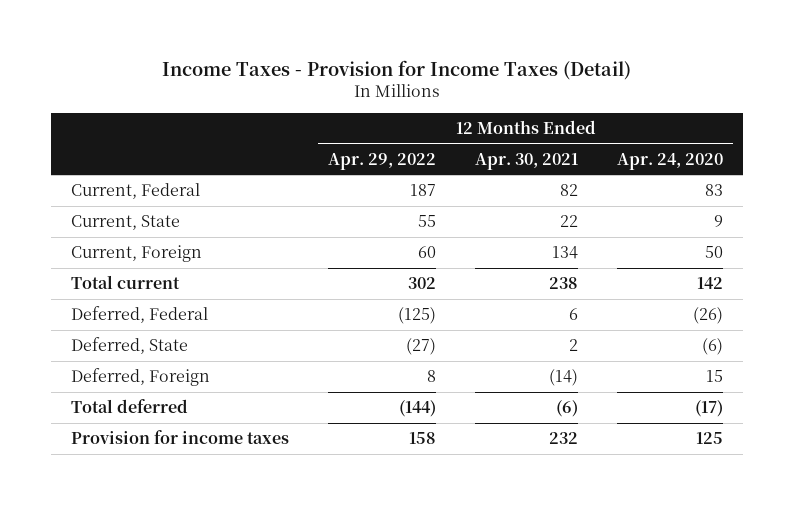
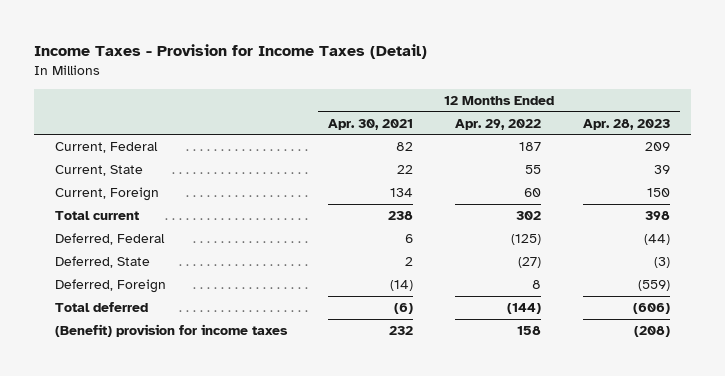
[617,152,724,170] Apr. 24, 2020 -> none
none -> [582,118,670,130] Apr. 28, 2023
[71,430,290,445] Provision for income taxes -> [54,324,288,338] (Benefit) provision for income taxes

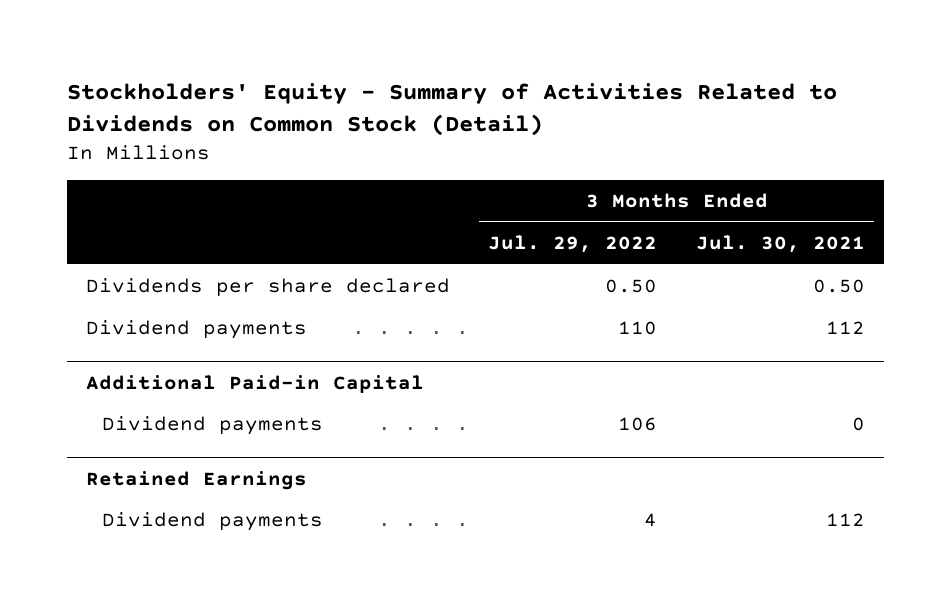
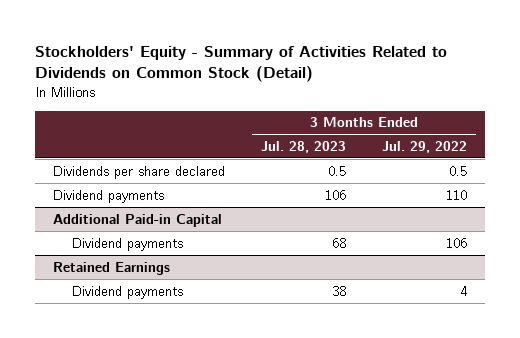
[695,234,865,253] Jul. 30, 2021 -> none
none -> [261,140,347,153] Jul. 28, 2023
[605,278,658,293] 0.50 -> [449,165,468,176] 0.5

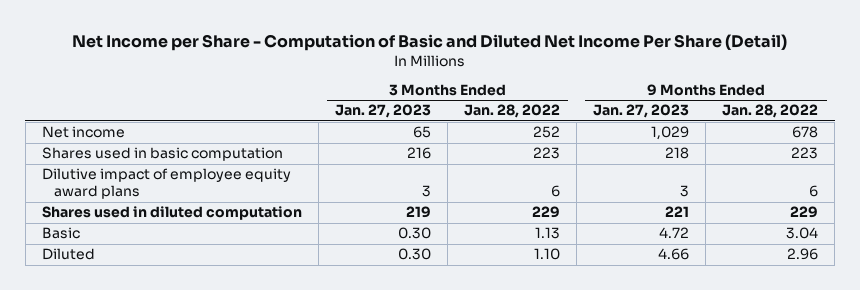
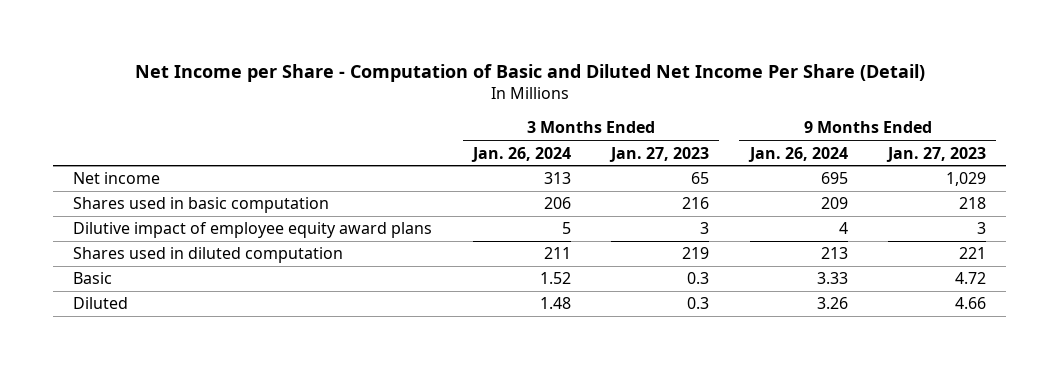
[464,104,561,119] Jan. 28, 2022 -> none
[722,104,819,119] Jan. 28, 2022 -> none
none -> [470,146,571,162] Jan. 26, 2024
none -> [747,146,848,162] Jan. 26, 2024
[397,227,431,240] 0.30 -> [687,272,710,285] 0.3
[397,248,431,261] 0.30 -> [687,297,710,310] 0.3

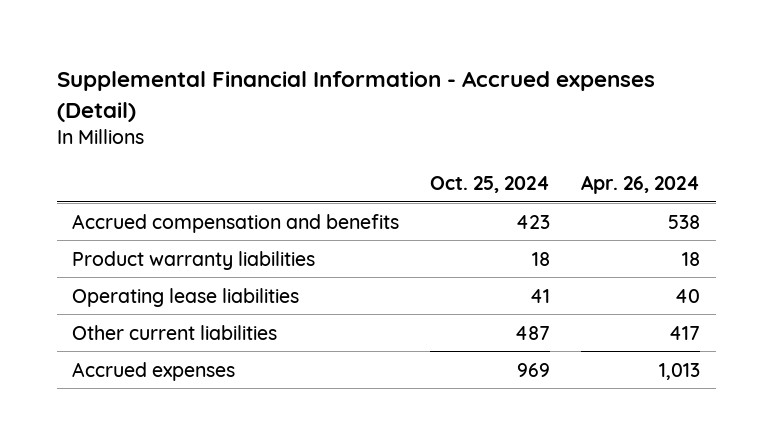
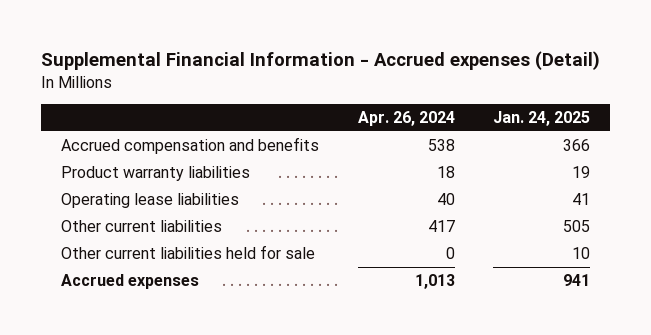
[430,175,551,193] Oct. 25, 2024 -> none
none -> [493,111,591,127] Jan. 24, 2025
none -> [60,245,315,260] Other current liabilities held for sale

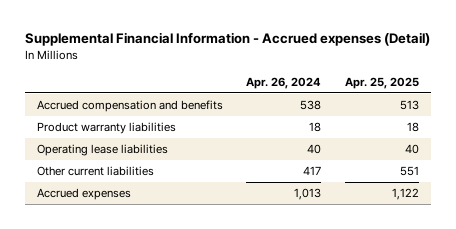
[493,111,591,127] Jan. 24, 2025 -> none
none -> [345,76,420,89] Apr. 25, 2025
[60,245,315,260] Other current liabilities held for sale -> none

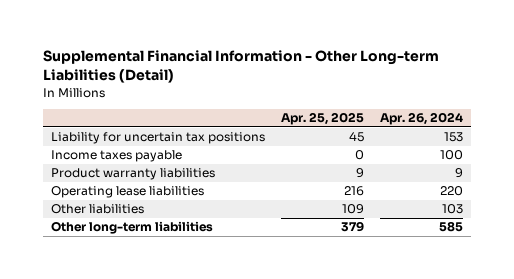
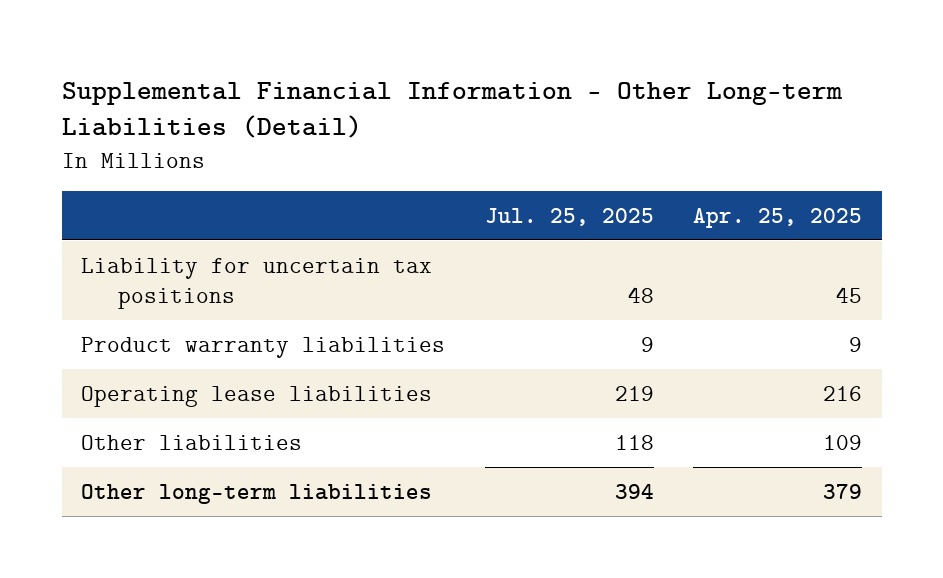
[380,112,464,126] Apr. 26, 2024 -> none
none -> [484,207,654,226] Jul. 25, 2025
[50,150,182,163] Income taxes payable -> none

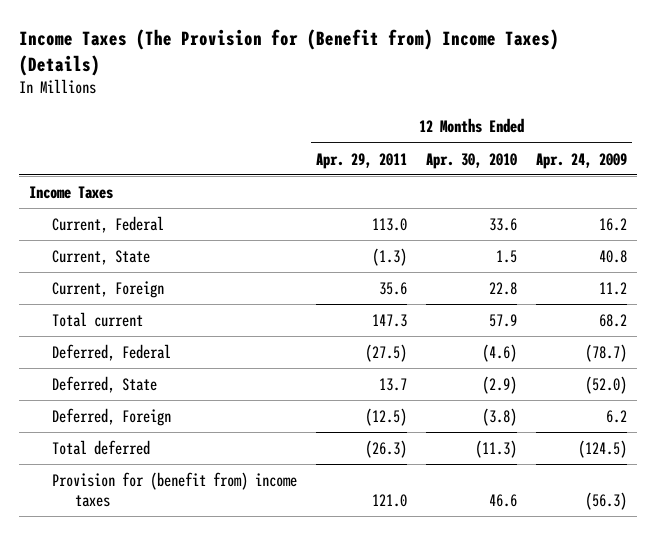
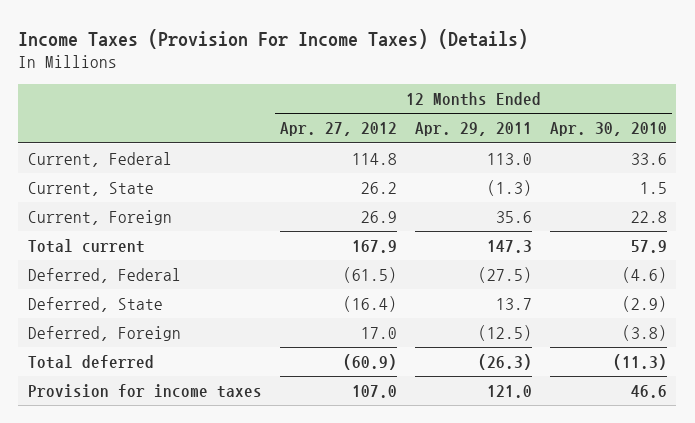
[19,29,560,77] Income Taxes (The Provision for (Benefit from) Income Taxes) (Details) -> [18,28,529,49] Income Taxes (Provision For Income Taxes) (Details)
[536,152,628,169] Apr. 24, 2009 -> none
none -> [279,122,397,137] Apr. 27, 2012
[29,186,114,200] Income Taxes -> none
[52,472,298,507] Provision for (benefit from) income taxes -> [27,384,262,399] Provision for income taxes

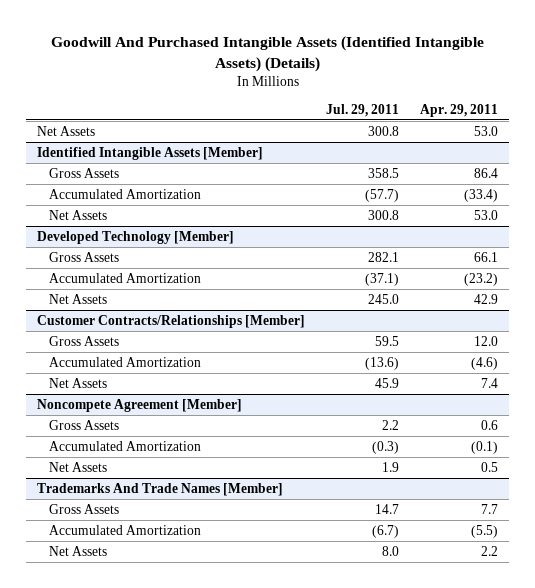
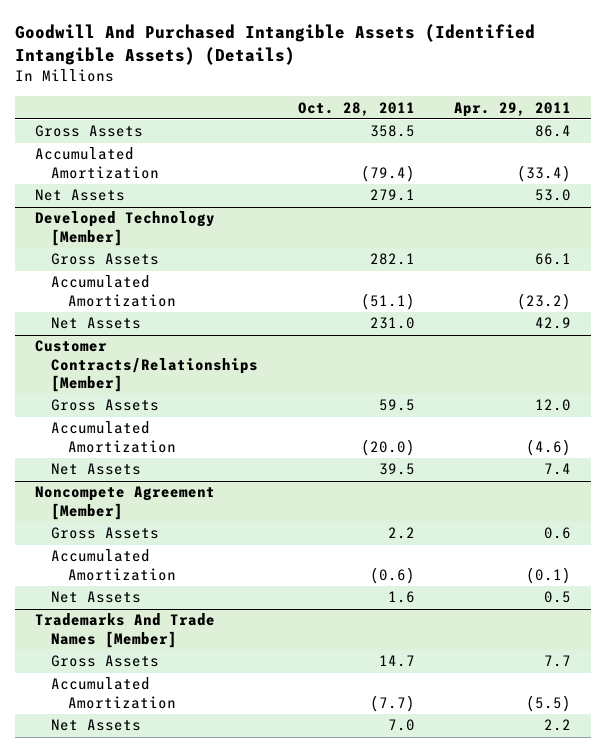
[326,103,400,117] Jul. 29, 2011 -> none
none -> [297,101,415,116] Oct. 28, 2011
[37,125,96,136] Net Assets -> none
[37,146,264,160] Identified Intangible Assets [Member] -> none

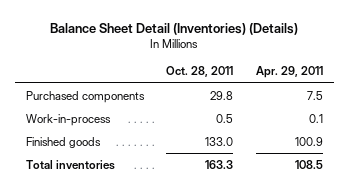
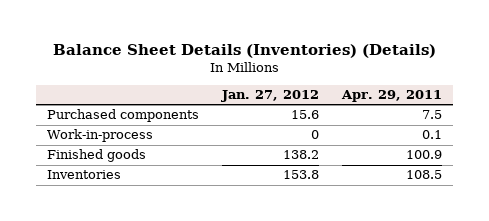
[50,22,299,35] Balance Sheet Detail (Inventories) (Details) -> [52,44,436,59] Balance Sheet Details (Inventories) (Details)
[166,66,234,78] Oct. 28, 2011 -> none
none -> [221,90,320,103] Jan. 27, 2012
[26,159,116,170] Total inventories -> [47,170,122,180] Inventories

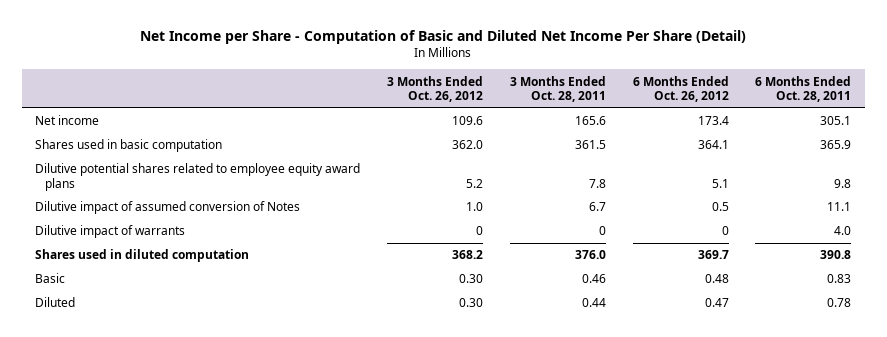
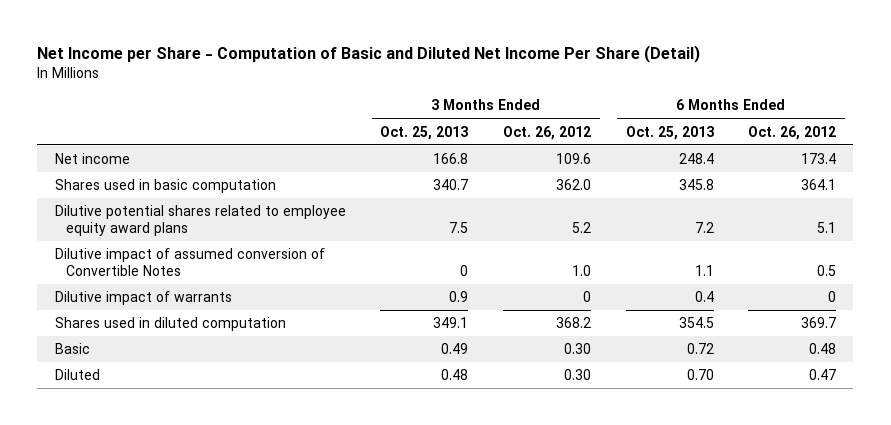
[509,75,606,103] 3 Months Ended Oct. 28, 2011 -> none
[755,75,852,103] 6 Months Ended Oct. 28, 2011 -> none
none -> [380,125,469,140] Oct. 25, 2013
none -> [625,125,714,140] Oct. 25, 2013
[35,201,301,215] Dilutive impact of assumed conversion of Notes -> [54,248,325,276] Dilutive impact of assumed conversion of Convertible Notes

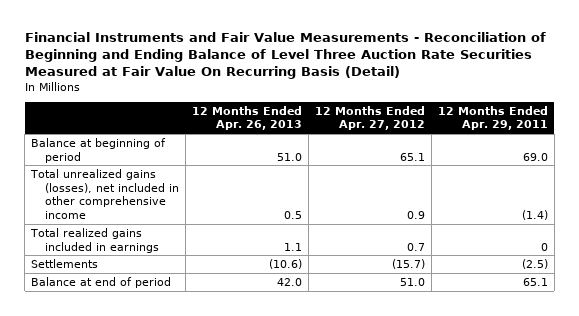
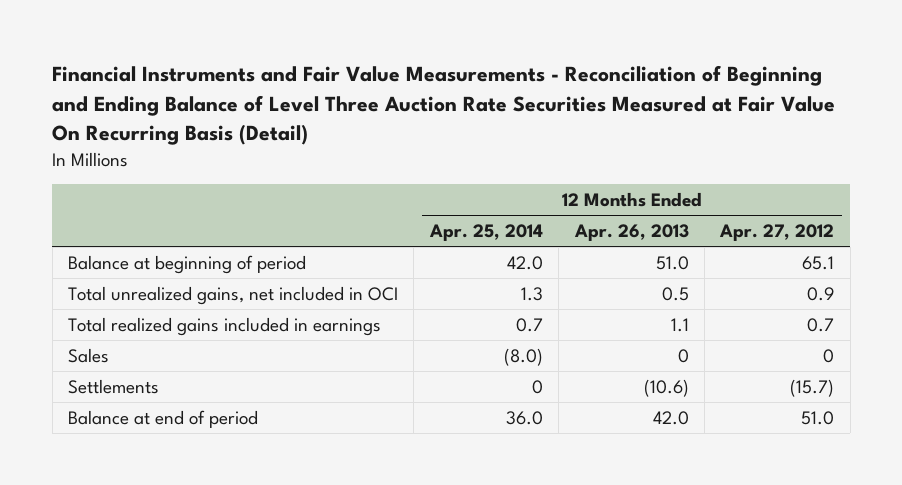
[438,105,549,131] 12 Months Ended Apr. 29, 2011 -> none
none -> [428,223,543,241] Apr. 25, 2014
[30,168,180,220] Total unrealized gains (losses), net included in other comprehensive income -> [67,285,398,305] Total unrealized gains, net included in OCI
none -> [67,347,109,363] Sales

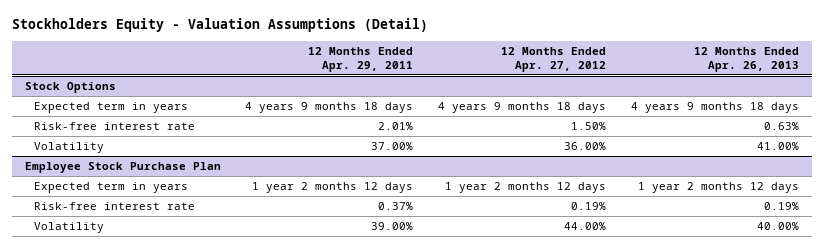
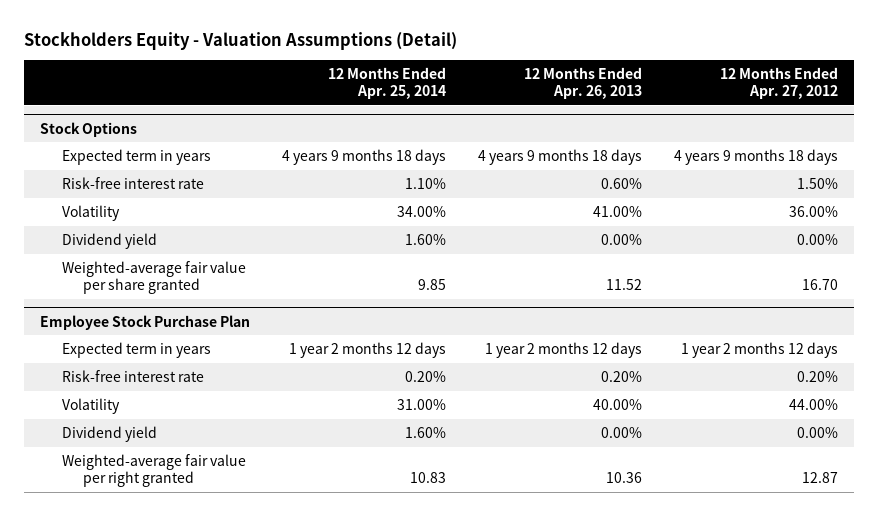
[308,46,414,72] 12 Months Ended Apr. 29, 2011 -> none
none -> [327,67,446,100] 12 Months Ended Apr. 25, 2014
[764,122,800,131] 0.63% -> [600,178,642,190] 0.60%
none -> [61,233,157,250] Dividend yield
none -> [61,261,246,295] Weighted-average fair value per share granted
[571,202,607,211] 0.19% -> [797,371,839,383] 0.20%
[764,202,800,211] 0.19% -> [600,371,642,383] 0.20%
none -> [61,426,157,443] Dividend yield
none -> [61,454,246,488] Weighted-average fair value per right granted

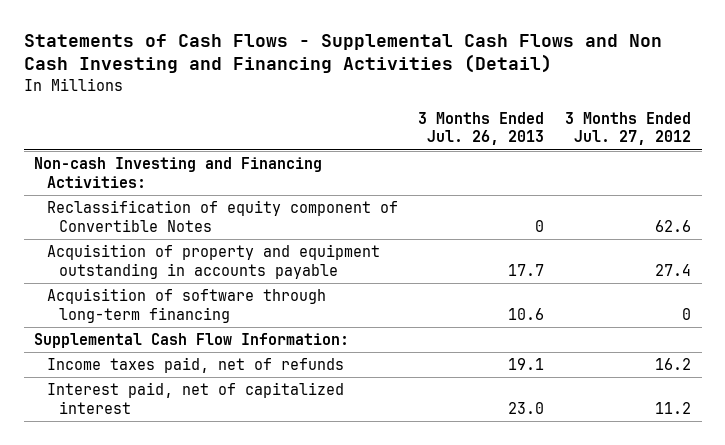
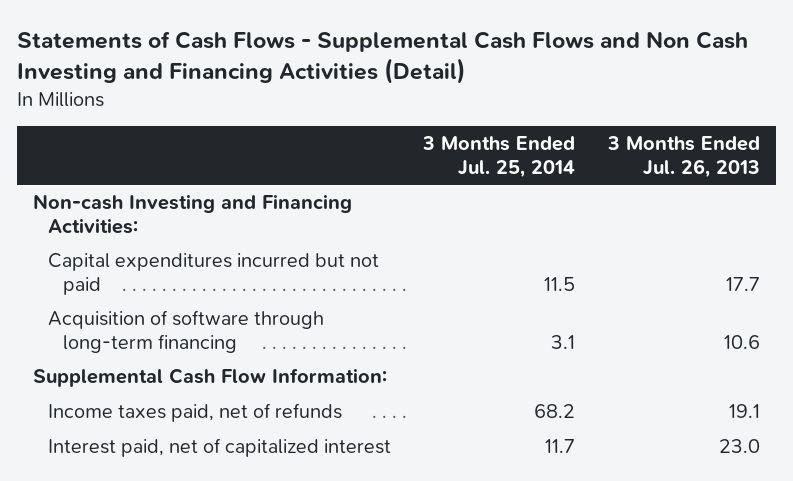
[565,112,692,146] 3 Months Ended Jul. 27, 2012 -> none
none -> [422,136,576,178] 3 Months Ended Jul. 25, 2014
[46,200,398,232] Reclassification of equity component of Convertible Notes -> none
[46,244,380,279] Acquisition of property and equipment outstanding in accounts payable -> [48,253,380,295] Capital expenditures incurred but not paid

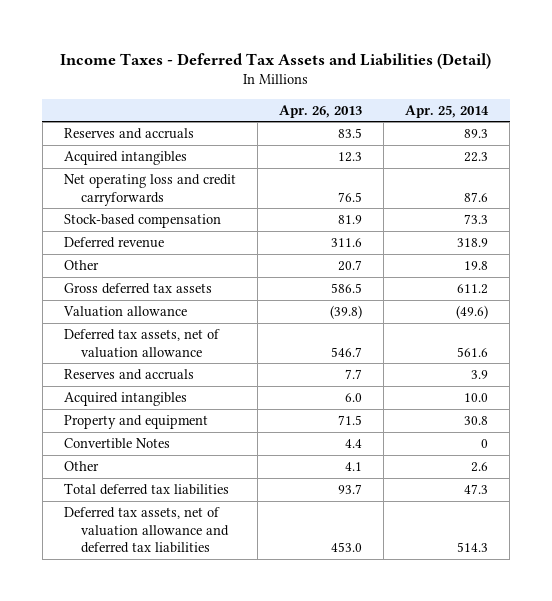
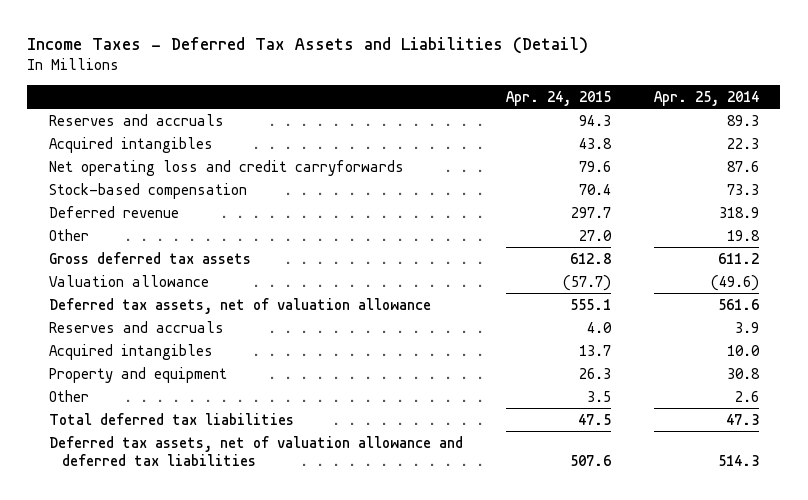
[279,104,363,118] Apr. 26, 2013 -> none
none -> [505,91,611,107] Apr. 24, 2015
[63,438,170,450] Convertible Notes -> none

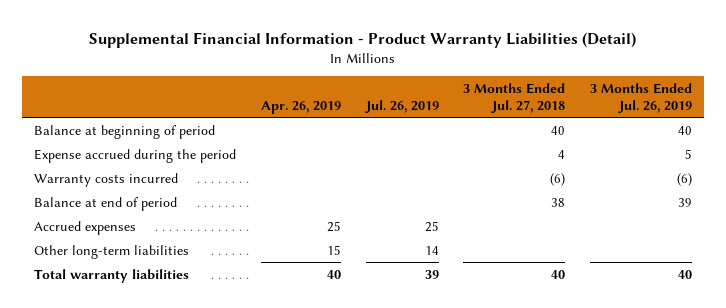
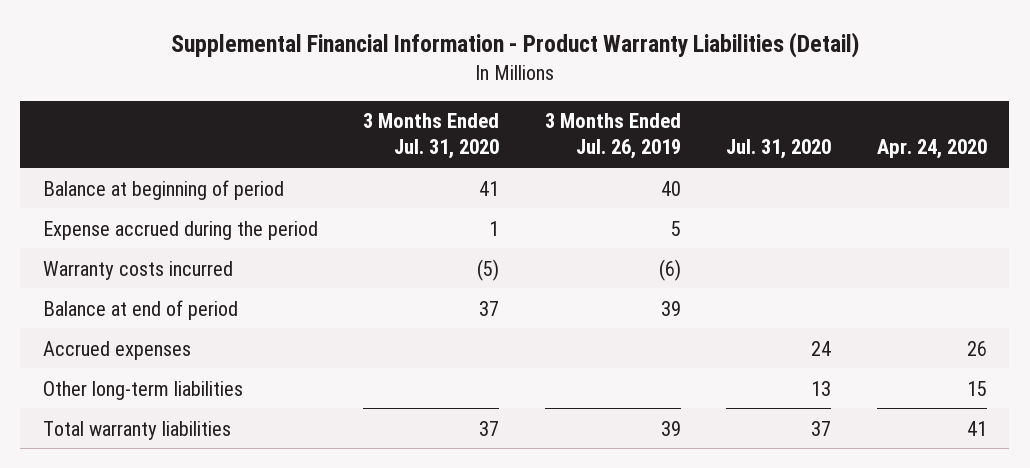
[260,100,341,114] Apr. 26, 2019 -> none
[364,99,439,113] Jul. 26, 2019 -> none
[463,83,566,113] 3 Months Ended Jul. 27, 2018 -> none
none -> [363,113,500,160] 3 Months Ended Jul. 31, 2020
none -> [726,139,832,160] Jul. 31, 2020
none -> [876,139,987,160] Apr. 24, 2020
[677,269,692,279] 40 -> [660,420,681,436] 39

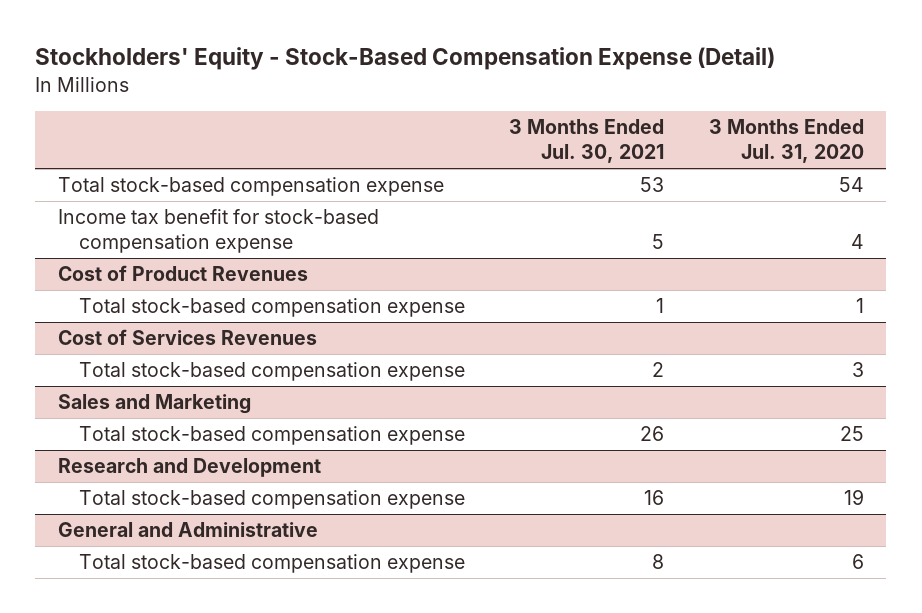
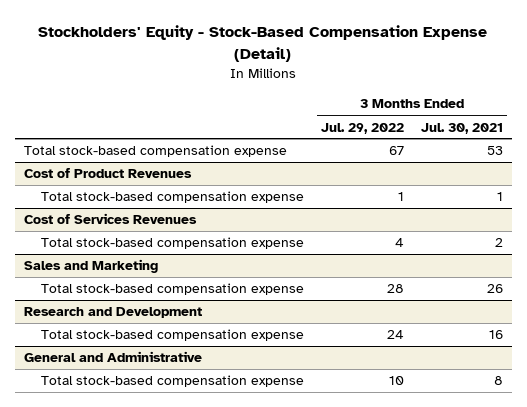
[708,119,864,164] 3 Months Ended Jul. 31, 2020 -> none
none -> [321,122,405,134] Jul. 29, 2022
[57,209,379,254] Income tax benefit for stock-based compensation expense -> none

